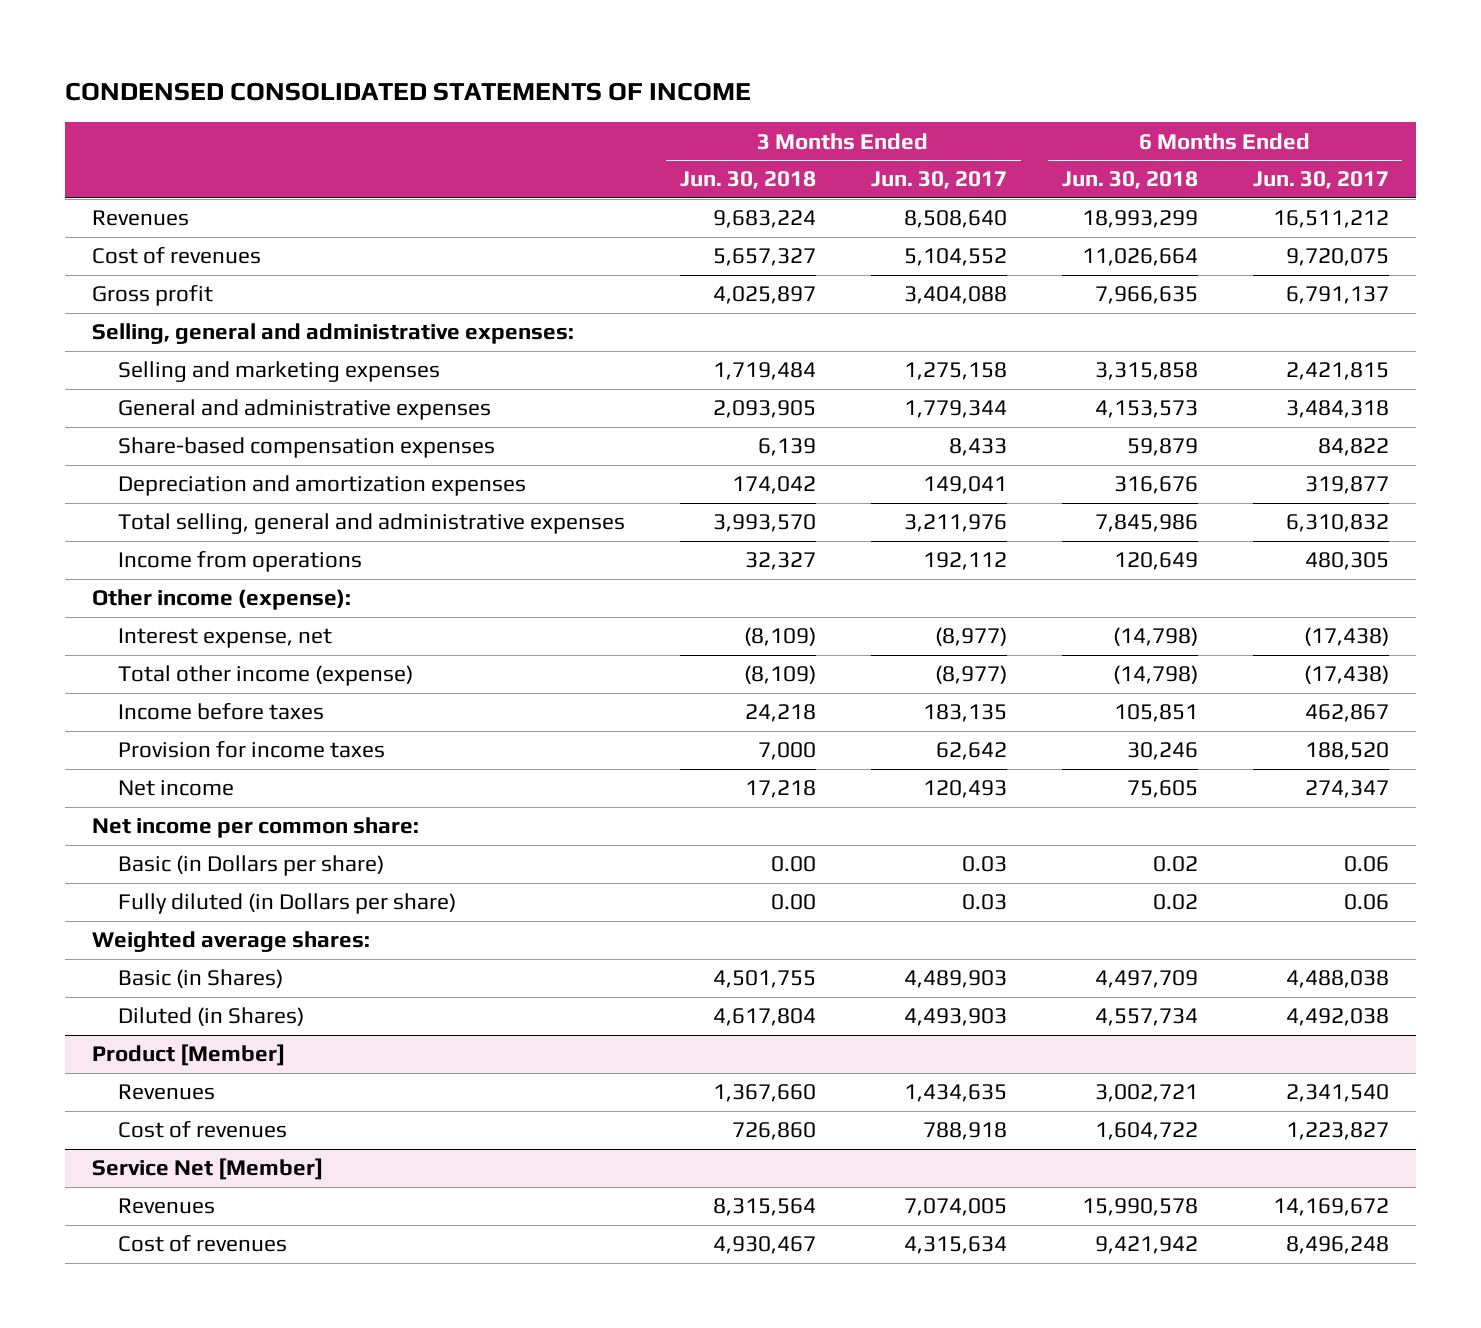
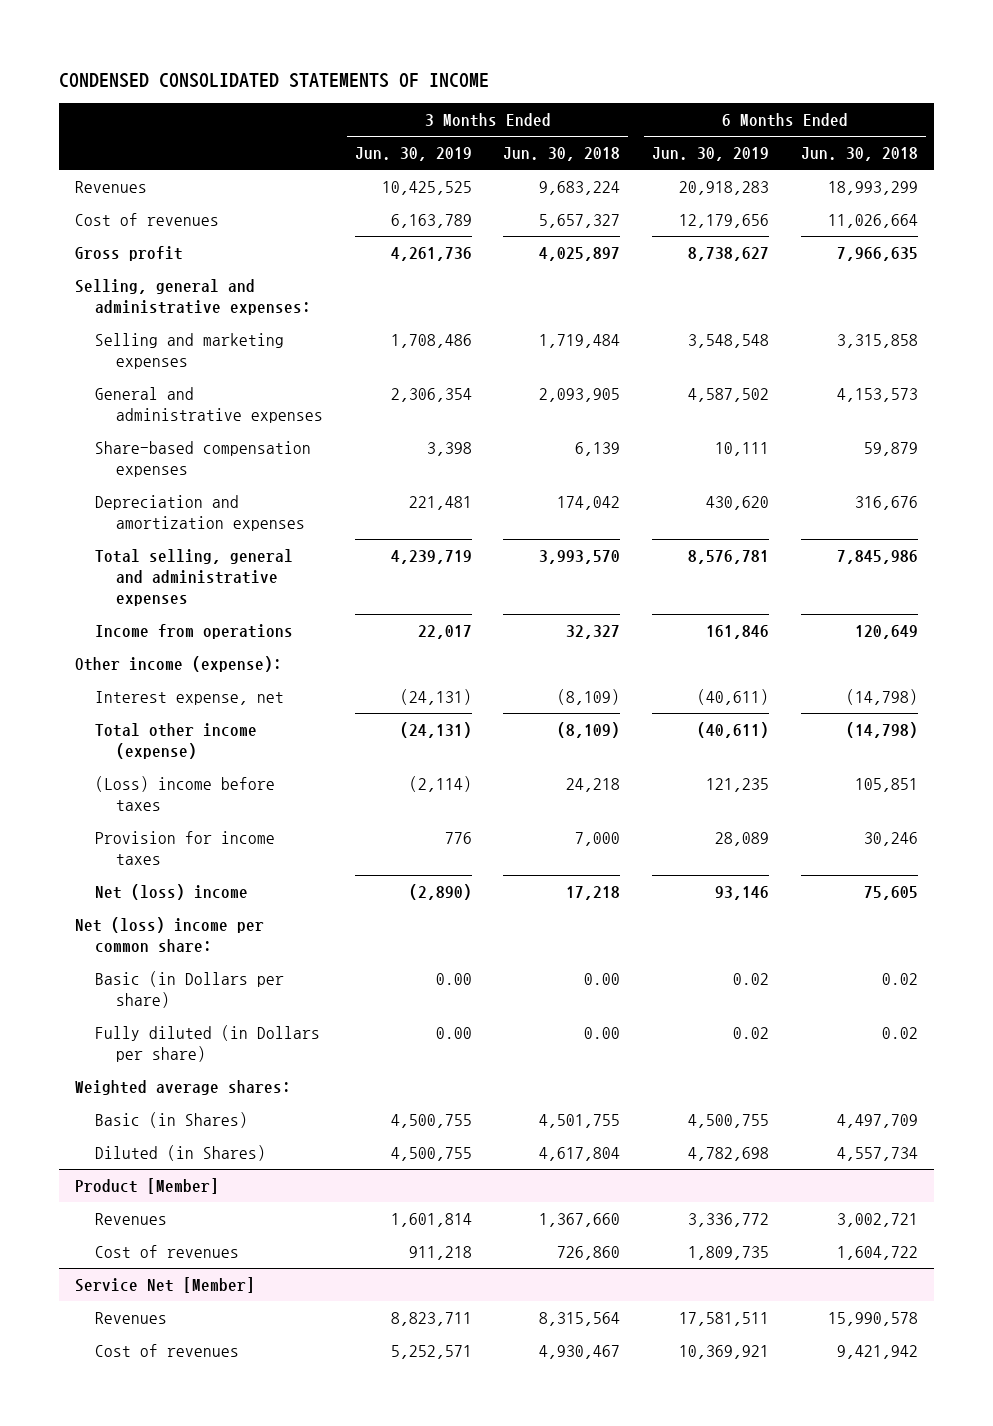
[870,171,1007,190] Jun. 30, 2017 -> none
[1252,171,1389,190] Jun. 30, 2017 -> none
none -> [354,147,472,162] Jun. 30, 2019
none -> [652,147,770,162] Jun. 30, 2019
[117,703,324,721] Income before taxes -> [95,776,276,812] (Loss) income before taxes
[117,780,234,797] Net income -> [95,884,249,901] Net (loss) income
[92,817,420,839] Net income per common share: -> [75,917,265,954] Net (loss) income per common share:

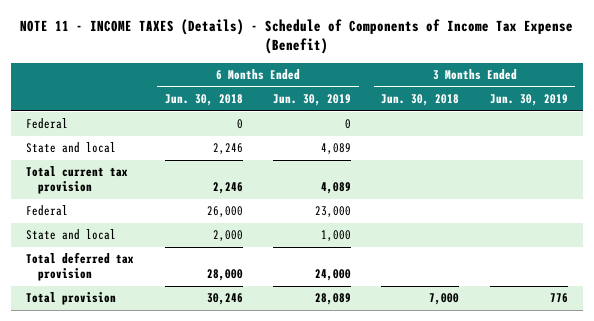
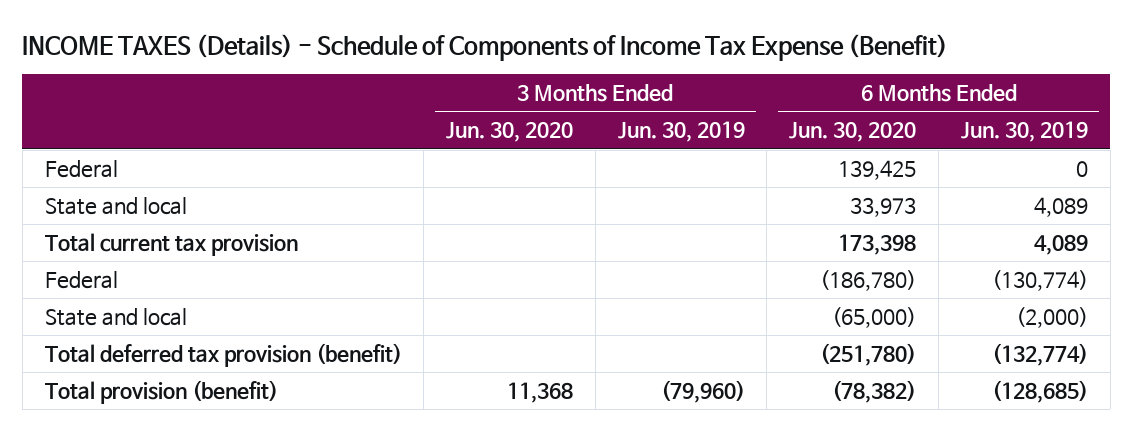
[20,18,574,55] NOTE 11 - INCOME TAXES (Details) - Schedule of Components of Income Tax Expense (Benefit) -> [22,33,949,61] INCOME TAXES (Details) - Schedule of Components of Income Tax Expense (Benefit)
[164,94,243,107] Jun. 30, 2018 -> none
[381,94,460,107] Jun. 30, 2018 -> none
none -> [446,122,574,143] Jun. 30, 2020
none -> [789,122,917,143] Jun. 30, 2020
[315,206,352,218] 23,000 -> [991,269,1088,291] (130,774)
[321,230,352,242] 1,000 -> [1015,306,1088,328] (2,000)
[26,252,135,282] Total deferred tax provision -> [44,342,402,367] Total deferred tax provision (benefit)
[315,269,352,282] 24,000 -> [991,342,1088,366] (132,774)
[26,292,117,306] Total provision -> [44,379,278,404] Total provision (benefit)
[315,293,352,306] 28,089 -> [991,379,1088,403] (128,685)
[549,293,568,304] 776 -> [660,379,745,403] (79,960)

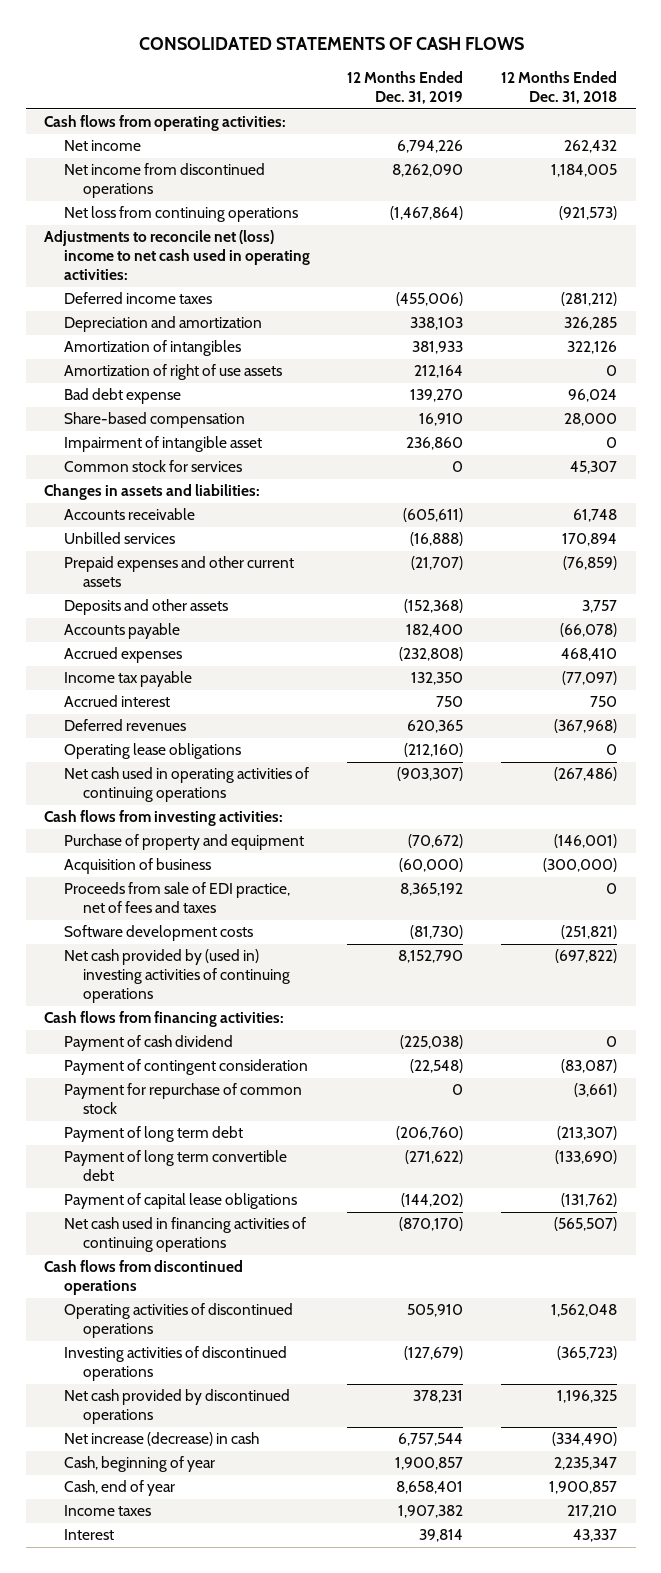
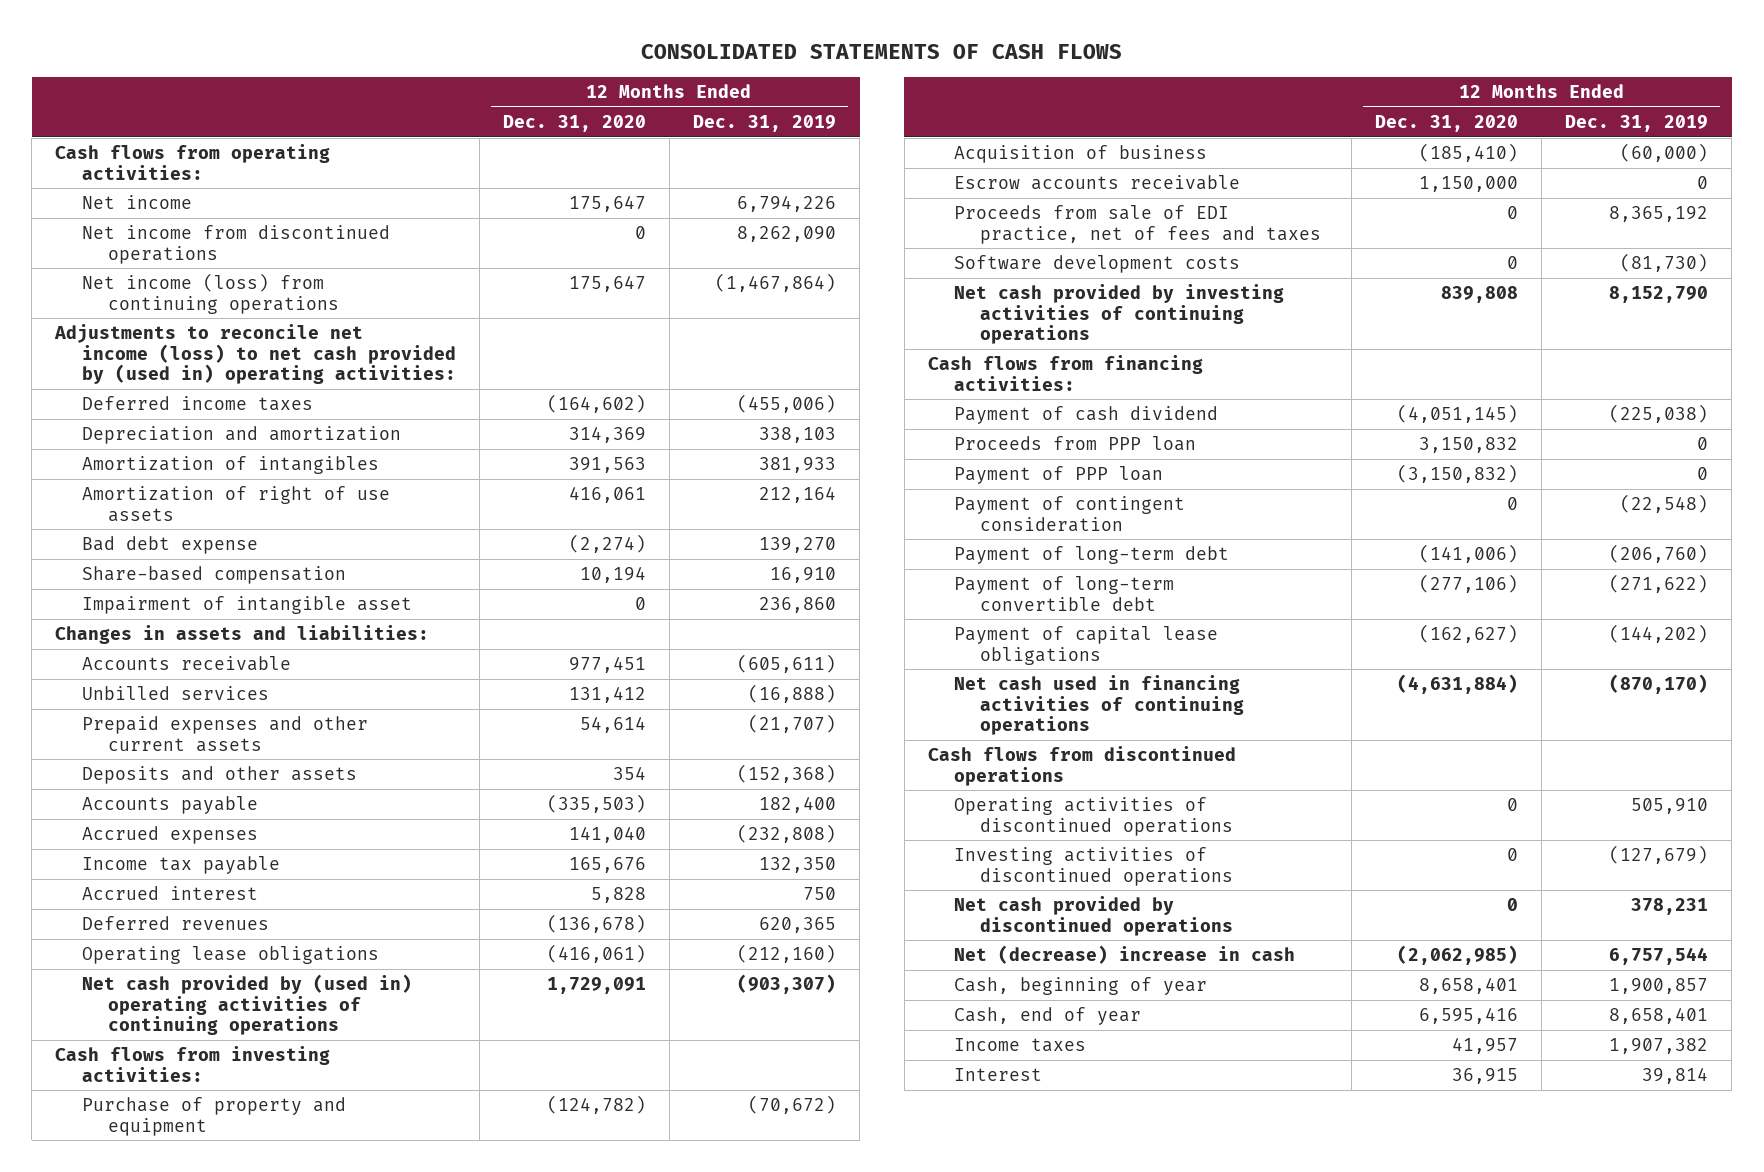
[500,71,617,105] 12 Months Ended Dec. 31, 2018 -> none
none -> [502,115,646,133] Dec. 31, 2020
[63,206,298,223] Net loss from continuing operations -> [81,273,339,314] Net income (loss) from continuing operations
[44,230,310,281] Adjustments to reconcile net (loss) income to net cash used in operating activities: -> [54,324,456,385] Adjustments to reconcile net income (loss) to net cash provided by (used in) operating activities:
[63,460,242,473] Common stock for services -> none
[63,767,309,803] Net cash used in operating activities of continuing operations -> [81,974,412,1036] Net cash provided by (used in) operating activities of continuing operations
none -> [953,175,1240,191] Escrow accounts receivable
[63,949,291,1004] Net cash provided by (used in) investing activities of continuing operations -> [953,284,1284,345] Net cash provided by investing activities of continuing operations
none -> [953,436,1196,452] Proceeds from PPP loan
none -> [953,466,1163,485] Payment of PPP loan
[63,1083,302,1115] Payment for repurchase of common stock -> none
[63,1126,243,1143] Payment of long term debt -> [953,546,1229,565] Payment of long-term debt
[63,1150,287,1182] Payment of long term convertible debt -> [953,576,1174,611] Payment of long-term convertible debt
[63,1432,259,1447] Net increase (decrease) in cash -> [953,945,1295,965] Net (decrease) increase in cash

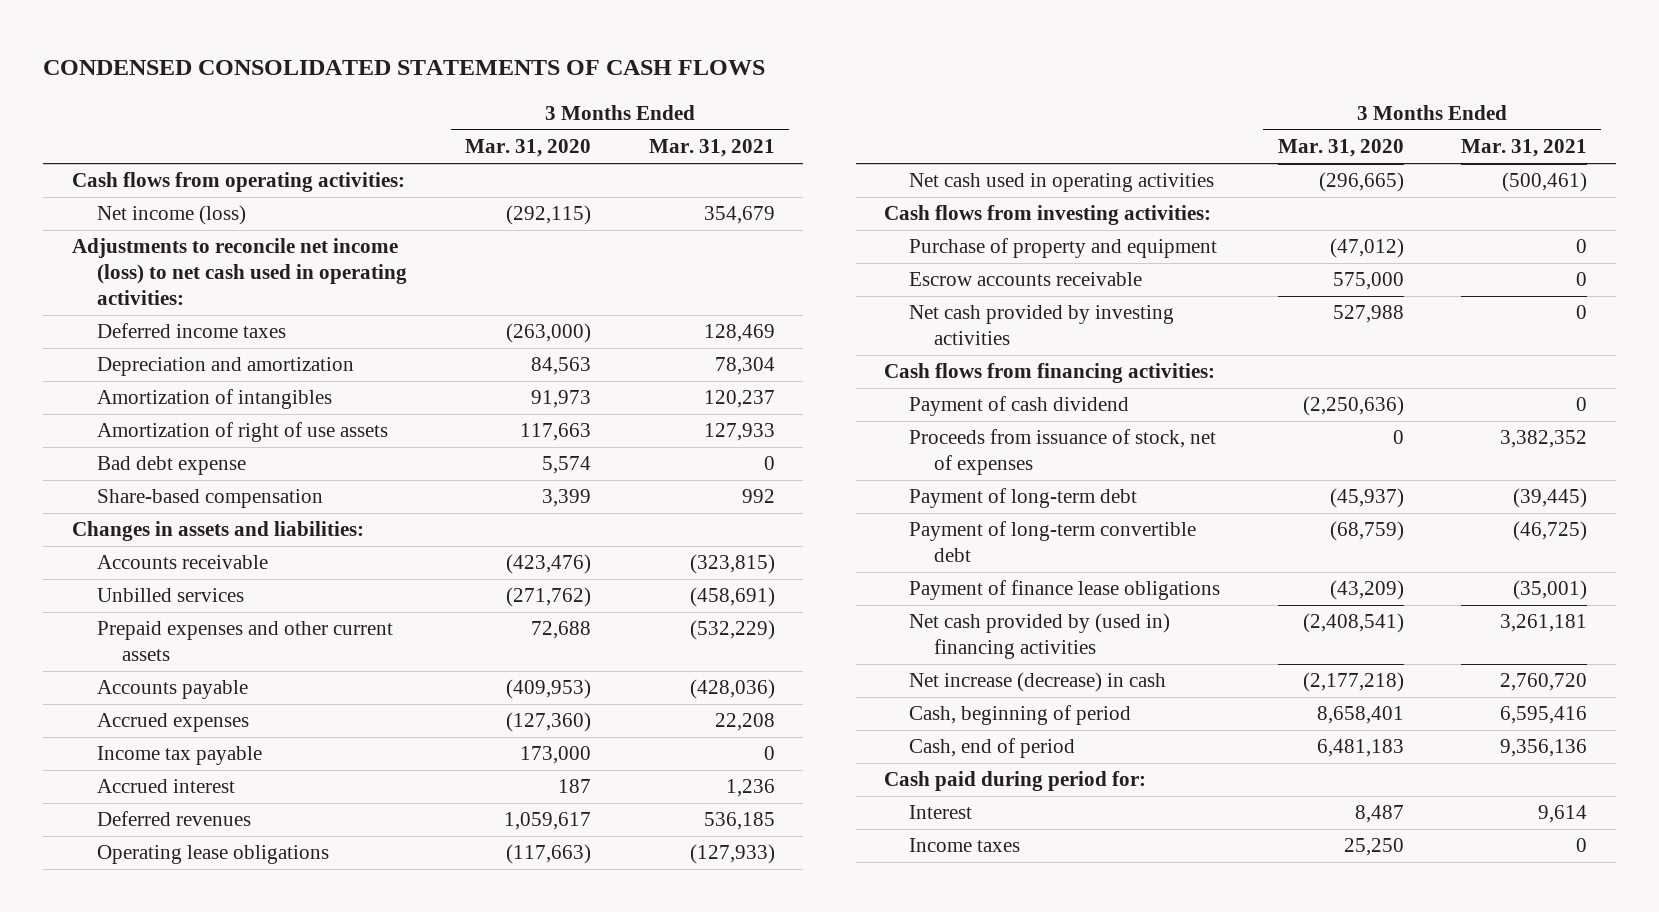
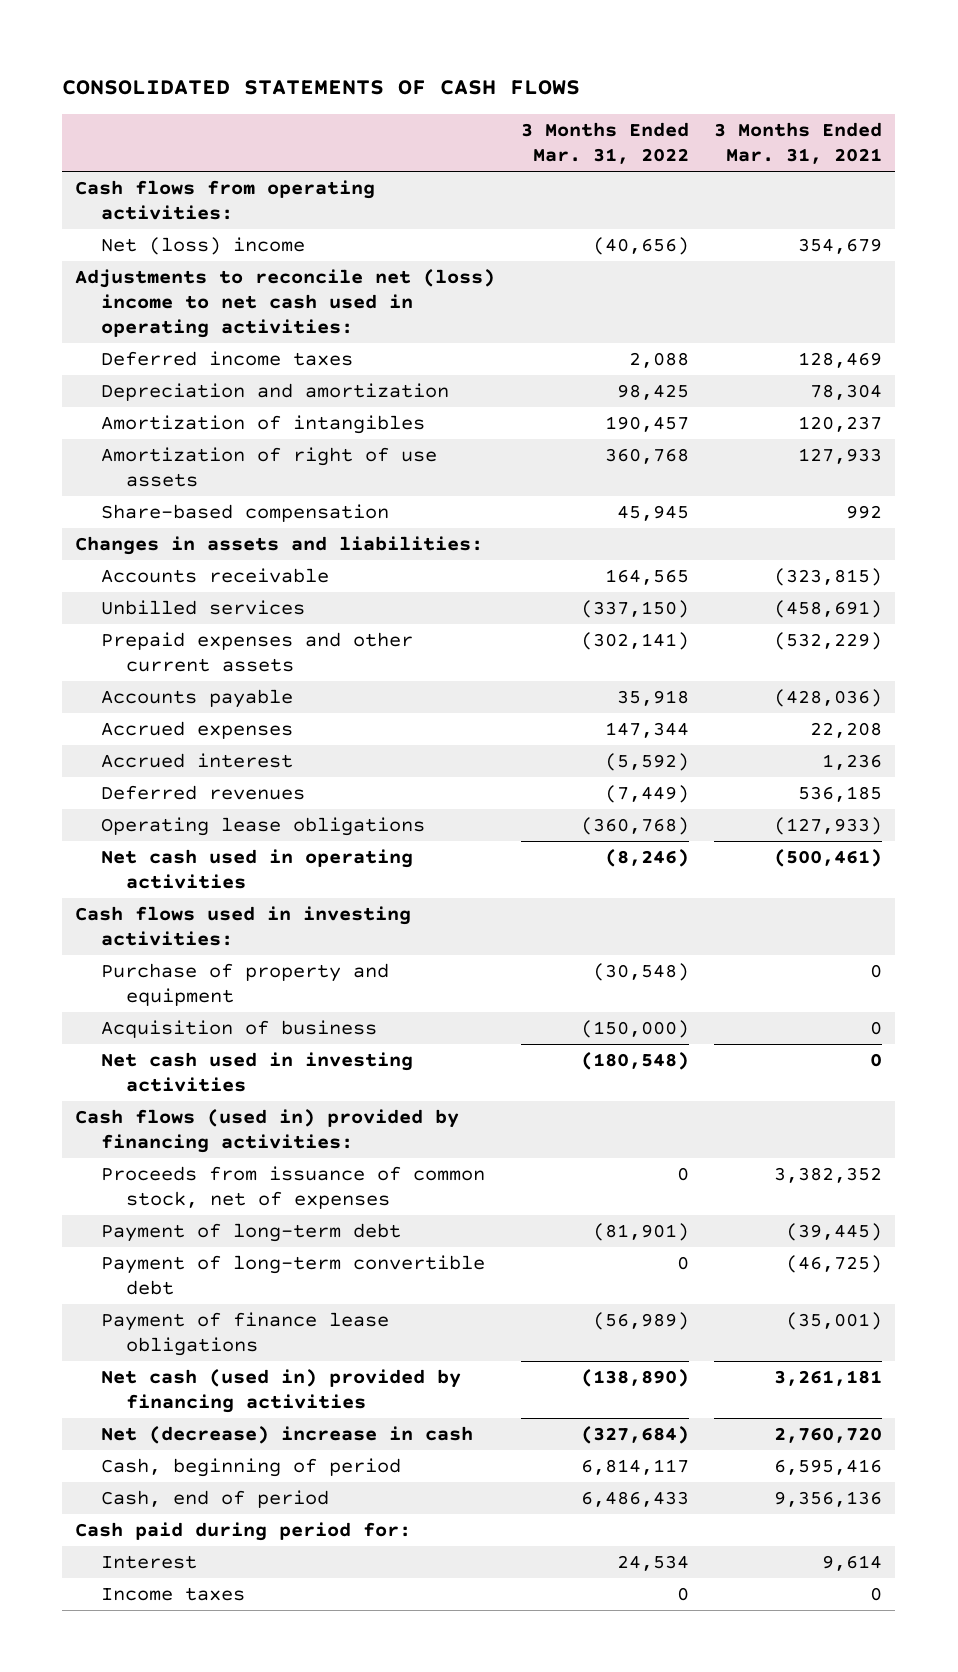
[43,60,766,76] CONDENSED CONSOLIDATED STATEMENTS OF CASH FLOWS -> [62,79,581,95] CONSOLIDATED STATEMENTS OF CASH FLOWS
[465,139,592,158] Mar. 31, 2020 -> none
none -> [520,122,689,165] 3 Months Ended Mar. 31, 2022
[96,205,246,226] Net income (loss) -> [100,236,305,255] Net (loss) income
[71,238,407,305] Adjustments to reconcile net income (loss) to net cash used in operating activities: -> [75,268,496,338] Adjustments to reconcile net (loss) income to net cash used in operating activities:
[96,456,246,476] Bad debt expense -> none
[96,746,262,766] Income tax payable -> none
[884,205,1212,226] Cash flows from investing activities: -> [75,905,412,946] Cash flows used in investing activities:
[909,272,1143,287] Escrow accounts receivable -> none
[909,396,1130,417] Payment of cash dividend -> none
none -> [100,1019,377,1038] Acquisition of business
[909,305,1175,346] Net cash provided by investing activities -> [100,1051,413,1092] Net cash used in investing activities
[884,363,1216,384] Cash flows from financing activities: -> [75,1108,460,1153] Cash flows (used in) provided by financing activities:
[909,429,1217,476] Proceeds from issuance of stock, net of expenses -> [100,1165,485,1209] Proceeds from issuance of common stock, net of expenses
[909,613,1171,660] Net cash provided by (used in) financing activities -> [100,1368,461,1413] Net cash (used in) provided by financing activities
[909,672,1167,693] Net increase (decrease) in cash -> [100,1425,473,1444] Net (decrease) increase in cash

